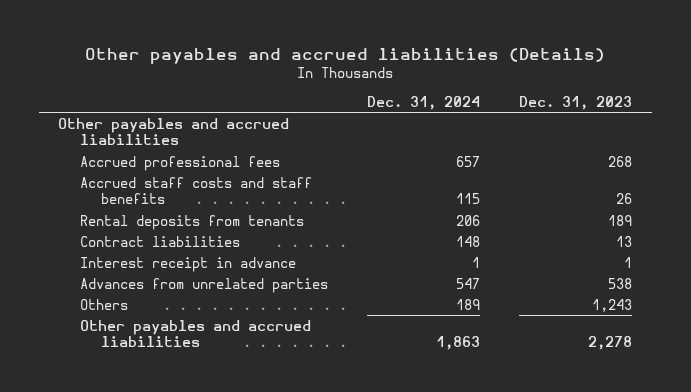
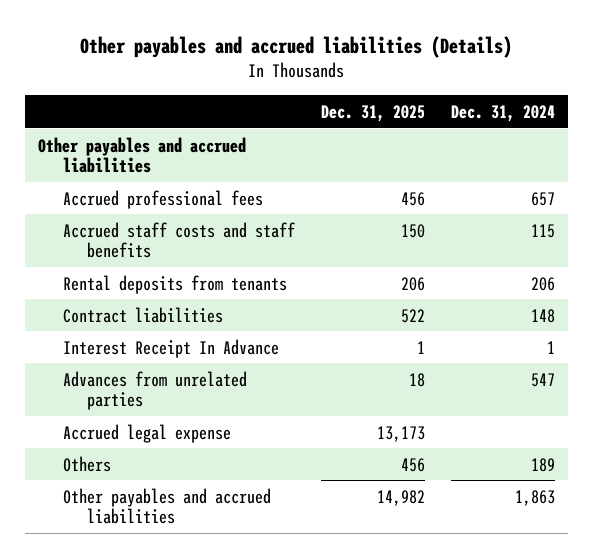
[519,95,633,110] Dec. 31, 2023 -> none
none -> [320,104,425,122] Dec. 31, 2025
[79,256,296,272] Interest receipt in advance -> [62,338,279,358] Interest Receipt In Advance
none -> [62,423,231,443] Accrued legal expense

